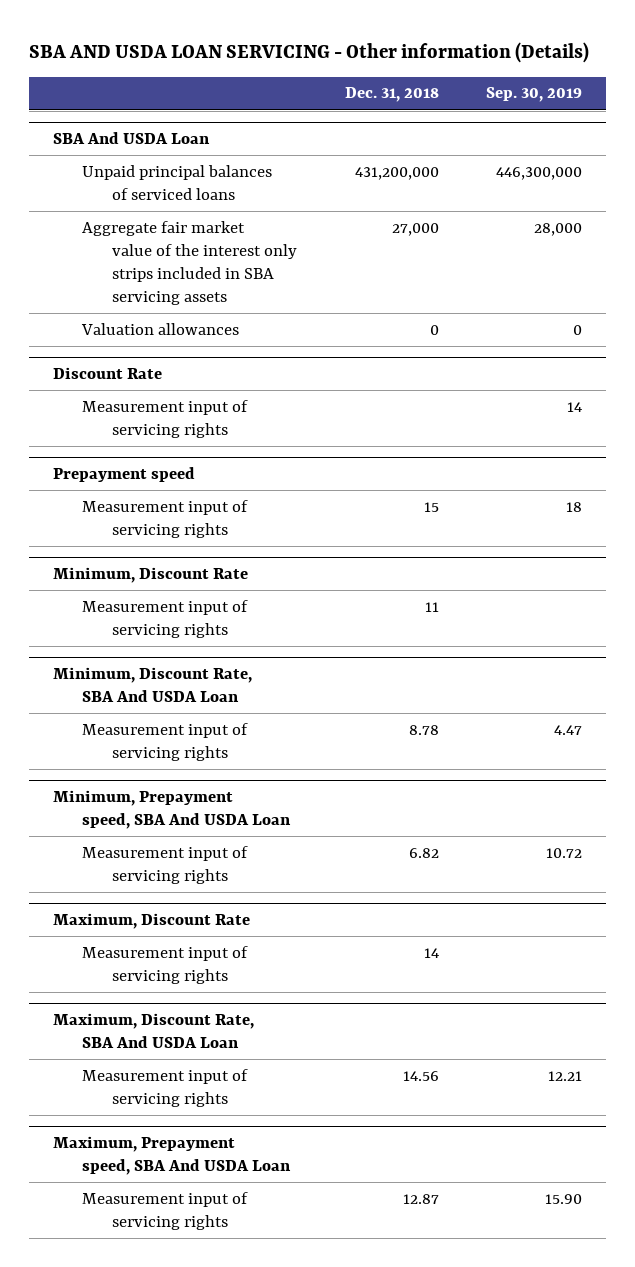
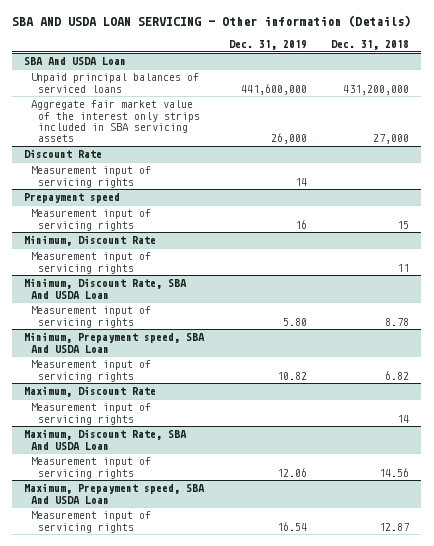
[485,87,582,103] Sep. 30, 2019 -> none
none -> [228,39,307,50] Dec. 31, 2019
[81,322,240,335] Valuation allowances -> none

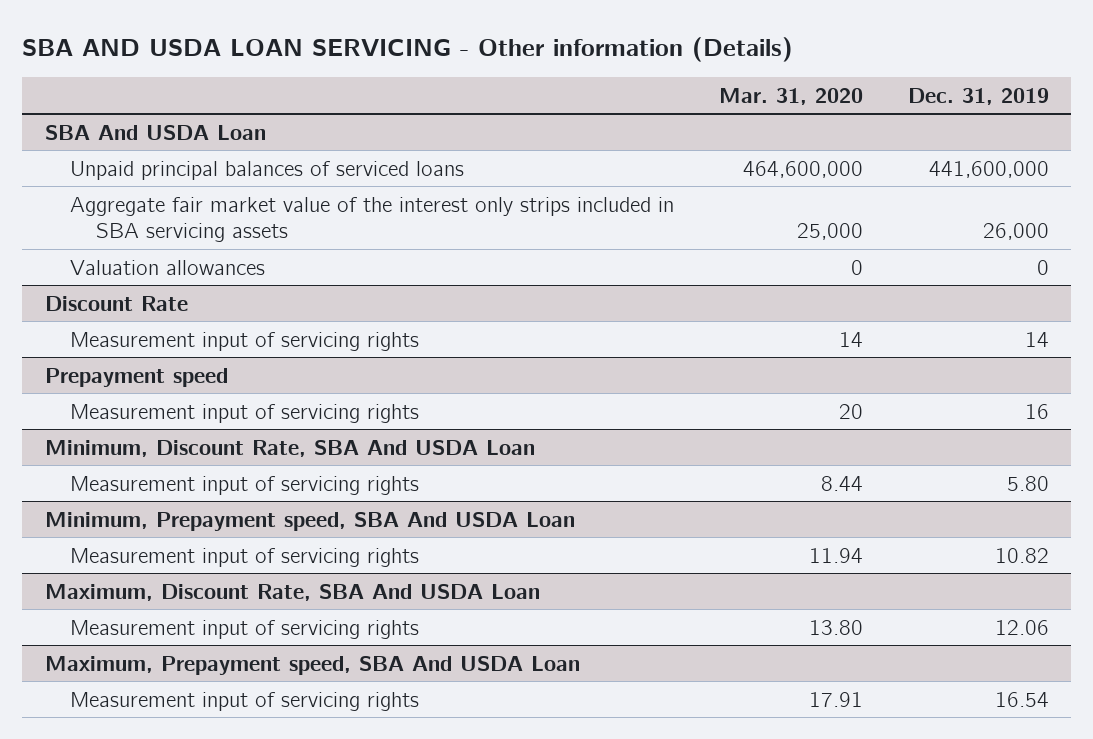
[331,39,410,50] Dec. 31, 2018 -> none
none -> [718,87,863,105] Mar. 31, 2020
none -> [70,259,266,275] Valuation allowances
[24,235,157,247] Minimum, Discount Rate -> none
[30,252,151,274] Measurement input of servicing rights -> none
[24,386,157,398] Maximum, Discount Rate -> none
[30,403,151,425] Measurement input of servicing rights -> none

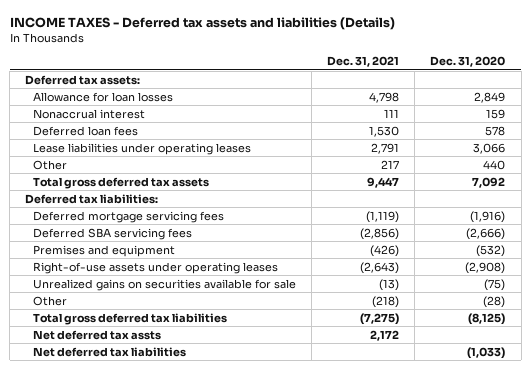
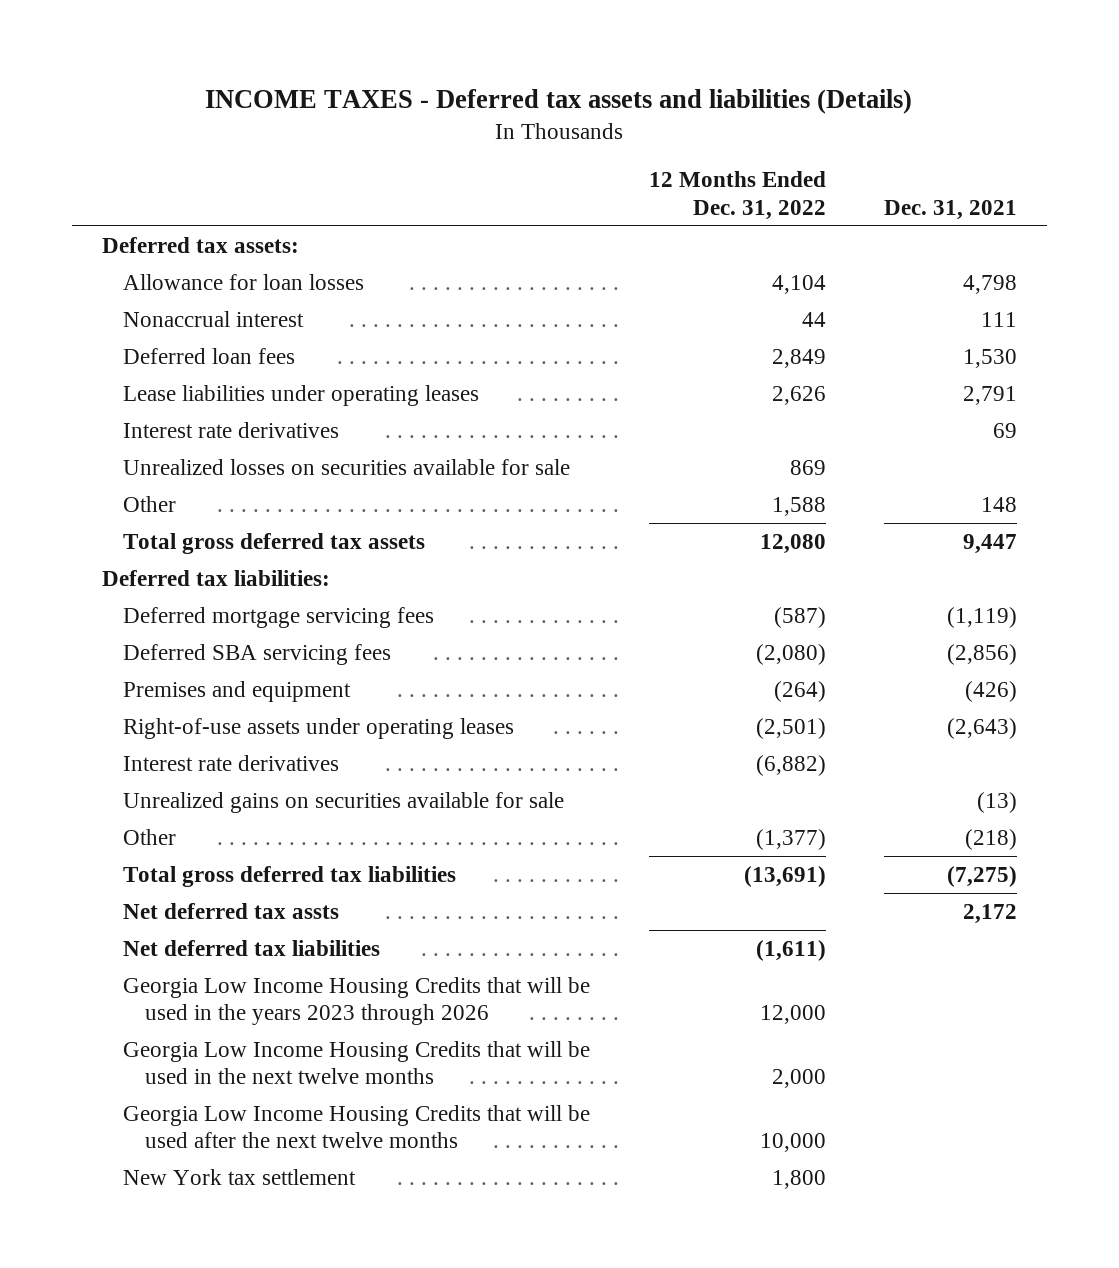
[430,56,506,68] Dec. 31, 2020 -> none
none -> [648,171,826,220] 12 Months Ended Dec. 31, 2022
none -> [123,421,340,438] Interest rate derivatives
none -> [123,458,571,475] Unrealized losses on securities available for sale
[381,159,400,169] 217 -> [981,496,1018,512] 148
none -> [123,754,340,771] Interest rate derivatives
none -> [123,976,591,1026] Georgia Low Income Housing Credits that will be used in the years 2023 through 2026
none -> [123,1040,591,1085] Georgia Low Income Housing Credits that will be used in the next twelve months
none -> [123,1104,591,1149] Georgia Low Income Housing Credits that will be used after the next twelve months
none -> [123,1168,357,1185] New York tax settlement

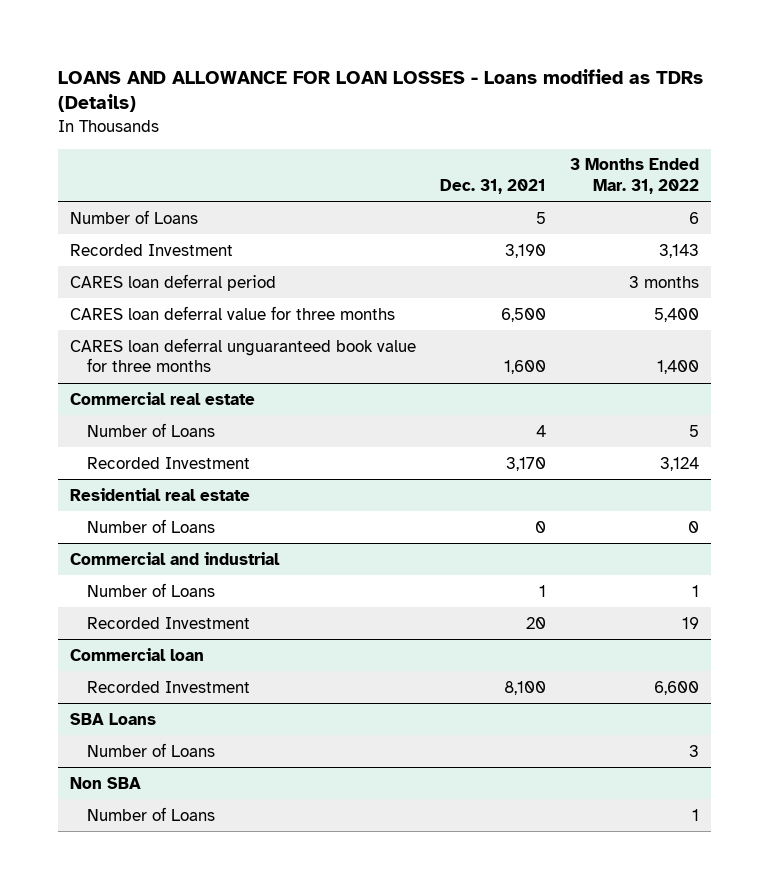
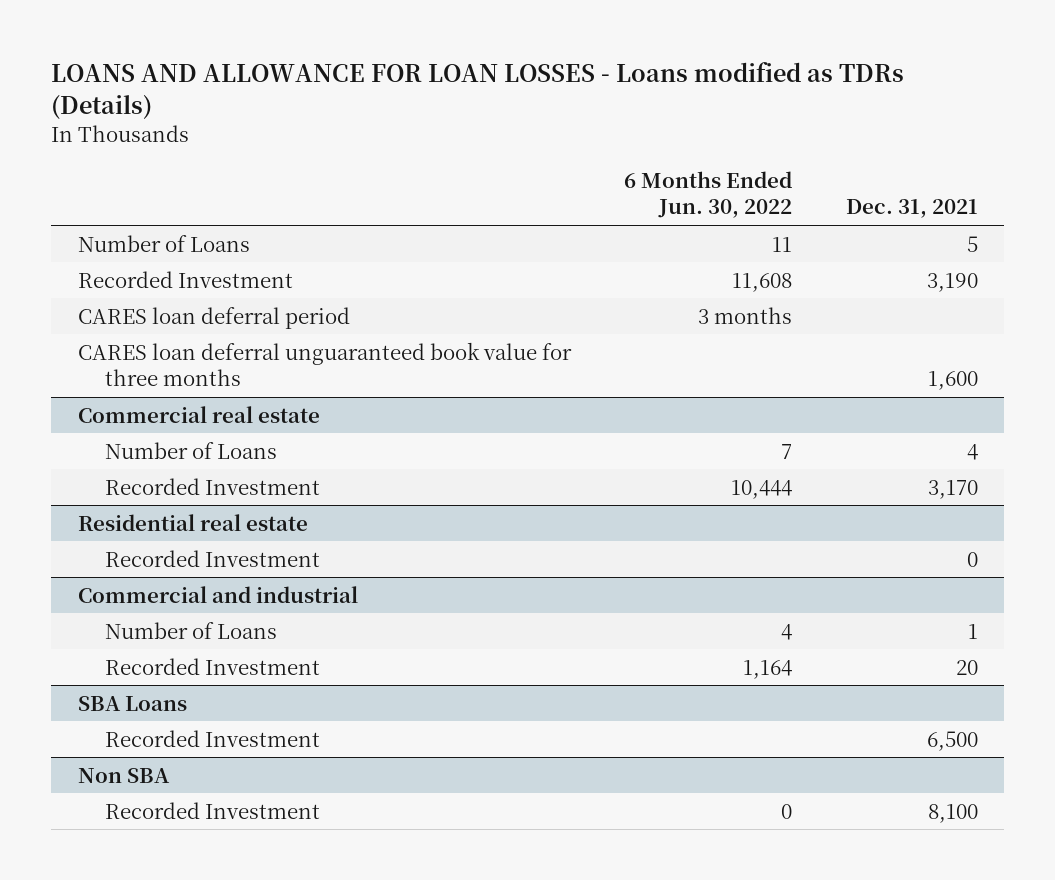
[569,158,699,194] 3 Months Ended Mar. 31, 2022 -> none
none -> [624,170,793,219] 6 Months Ended Jun. 30, 2022
[69,305,395,320] CARES loan deferral value for three months -> none
[86,518,215,533] Number of Loans -> none
none -> [105,549,321,567] Recorded Investment
[69,647,204,661] Commercial loan -> none
[86,680,250,693] Recorded Investment -> none
[86,742,215,757] Number of Loans -> none
none -> [105,729,321,747] Recorded Investment
[86,806,215,821] Number of Loans -> none
none -> [105,801,321,819] Recorded Investment

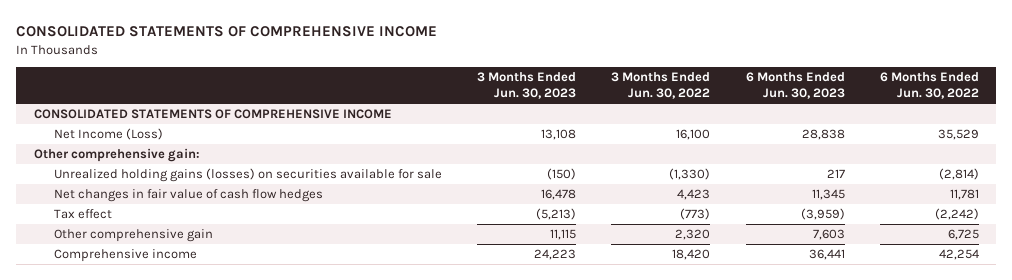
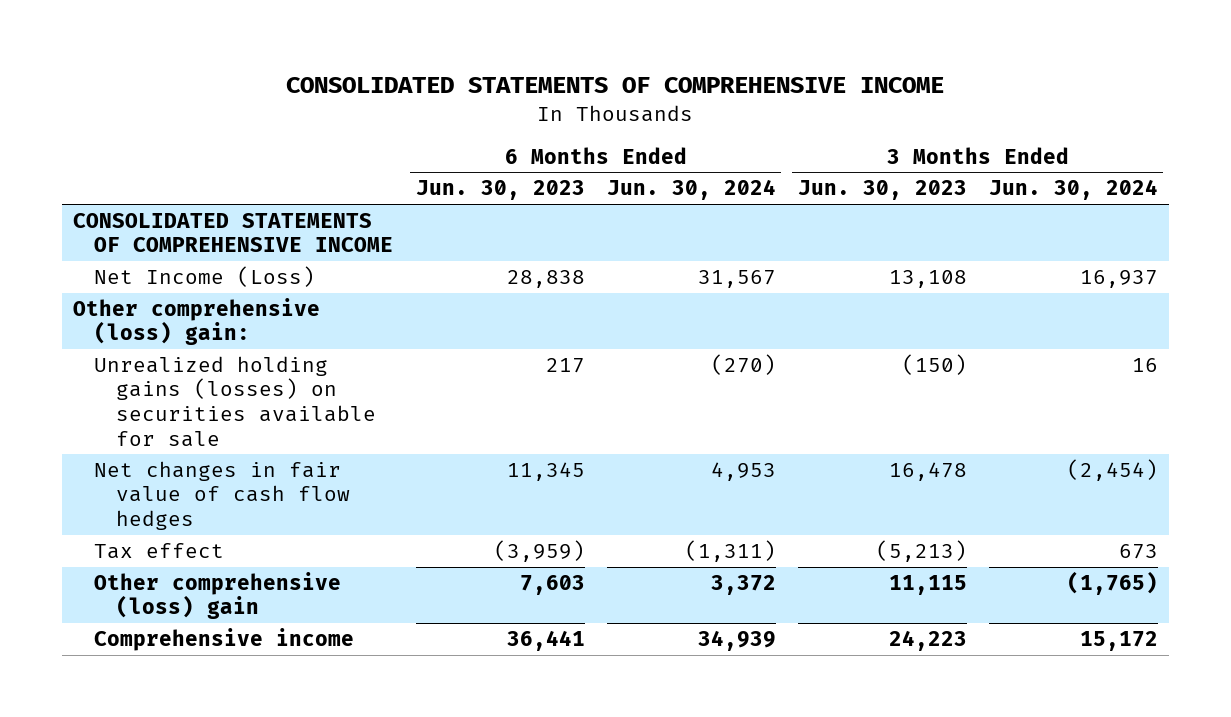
[611,71,711,100] 3 Months Ended Jun. 30, 2022 -> none
[879,71,979,100] 6 Months Ended Jun. 30, 2022 -> none
none -> [606,179,776,201] Jun. 30, 2024
none -> [988,179,1158,201] Jun. 30, 2024
[33,147,200,162] Other comprehensive gain: -> [72,297,320,346] Other comprehensive (loss) gain:
[54,228,214,242] Other comprehensive gain -> [94,571,342,620] Other comprehensive (loss) gain

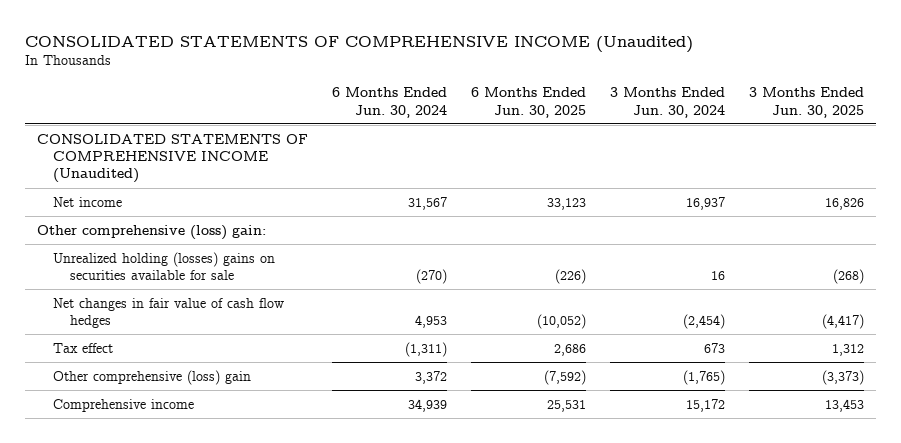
[286,77,945,94] CONSOLIDATED STATEMENTS OF COMPREHENSIVE INCOME -> [25,35,694,53] CONSOLIDATED STATEMENTS OF COMPREHENSIVE INCOME (Unaudited)
[415,180,585,201] Jun. 30, 2023 -> none
[797,180,967,201] Jun. 30, 2023 -> none
none -> [470,87,586,118] 6 Months Ended Jun. 30, 2025
none -> [748,87,864,118] 3 Months Ended Jun. 30, 2025
[72,212,394,253] CONSOLIDATED STATEMENTS OF COMPREHENSIVE INCOME -> [37,133,309,184] CONSOLIDATED STATEMENTS OF COMPREHENSIVE INCOME (Unaudited)
[94,265,316,287] Net Income (Loss) -> [53,196,123,207] Net income
[94,355,377,447] Unrealized holding gains (losses) on securities available for sale -> [53,251,276,281] Unrealized holding (losses) gains on securities available for sale

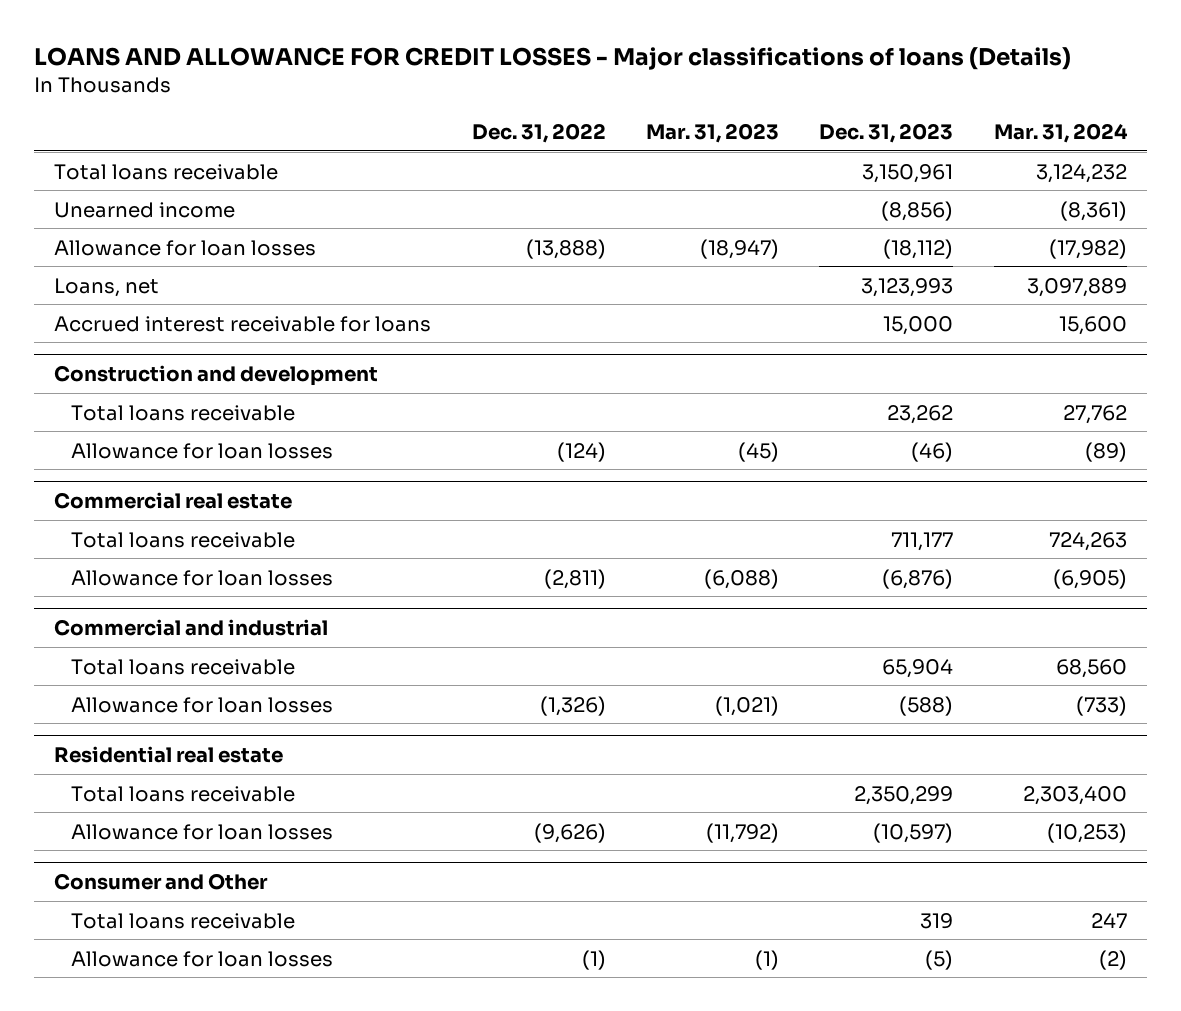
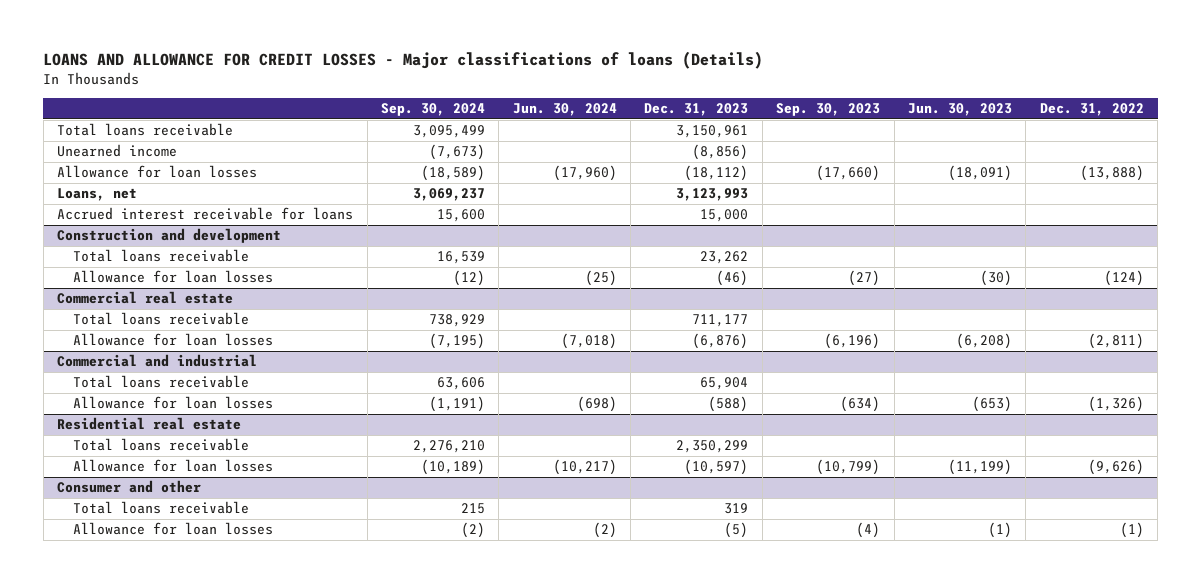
[646,122,780,143] Mar. 31, 2023 -> none
[993,122,1128,143] Mar. 31, 2024 -> none
none -> [380,103,485,117] Sep. 30, 2024
none -> [512,103,617,117] Jun. 30, 2024
none -> [776,103,881,117] Sep. 30, 2023
none -> [907,103,1012,117] Jun. 30, 2023
[54,872,269,890] Consumer and Other -> [57,480,202,494] Consumer and other

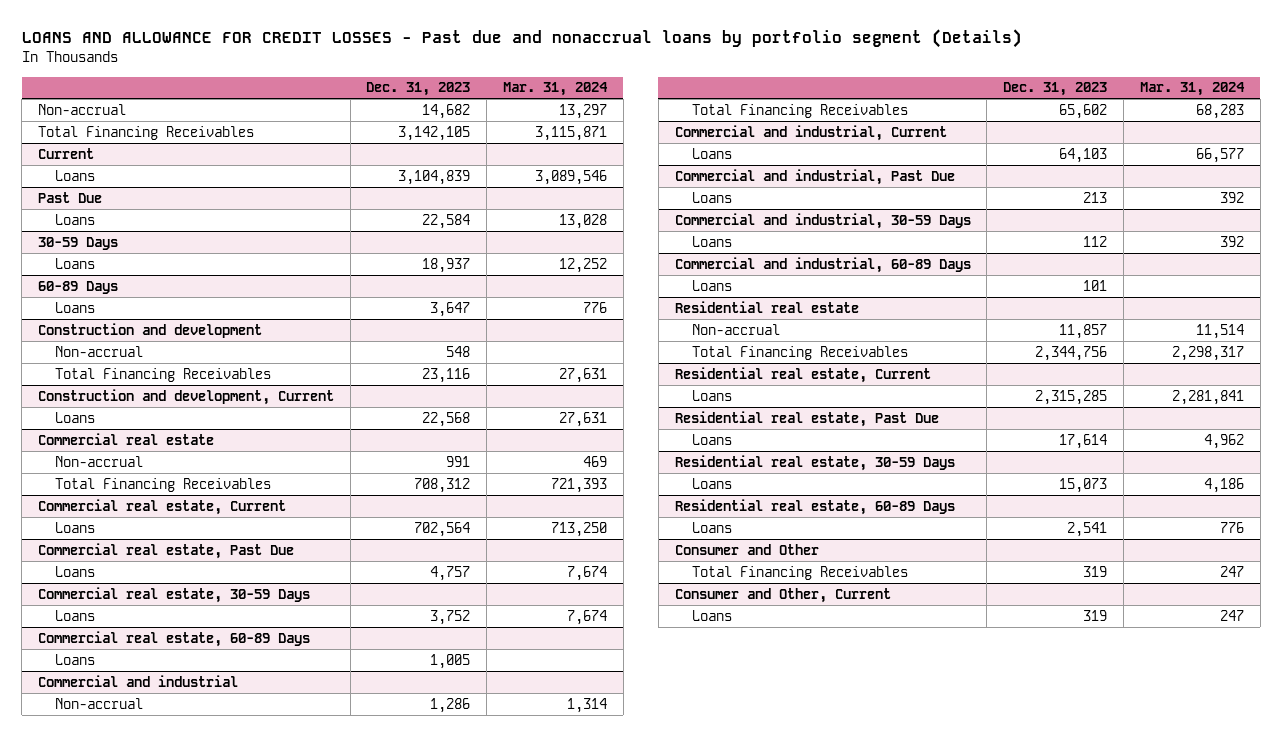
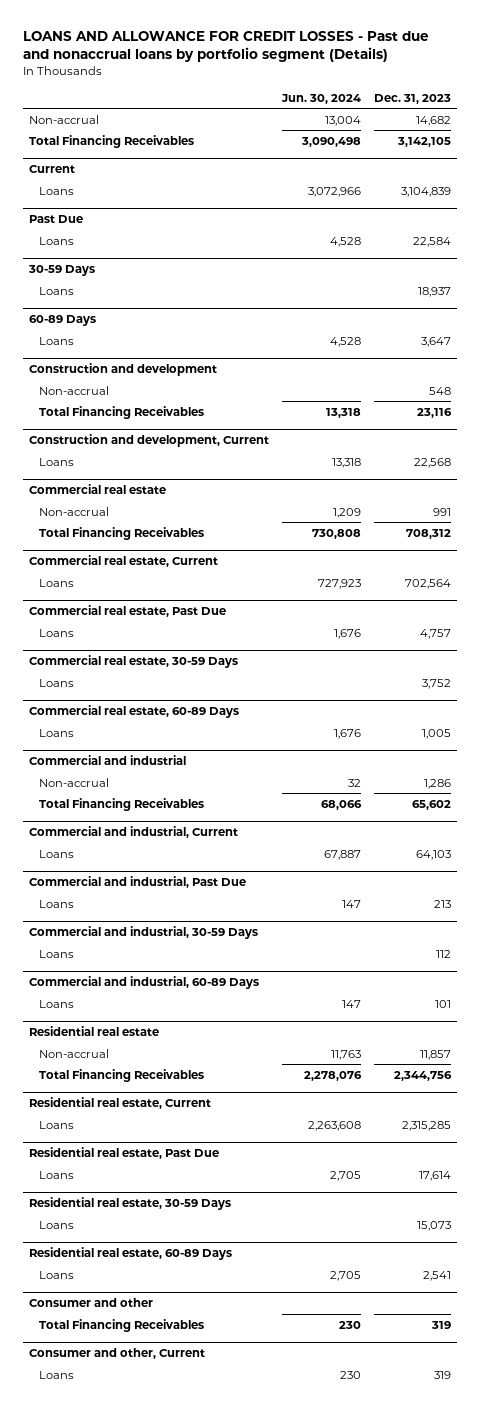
[502,82,608,97] Mar. 31, 2024 -> none
none -> [281,93,362,104] Jun. 30, 2024
[674,543,819,555] Consumer and Other -> [29,1297,154,1307] Consumer and other
[674,587,891,603] Consumer and Other, Current -> [29,1347,206,1359] Consumer and other, Current

